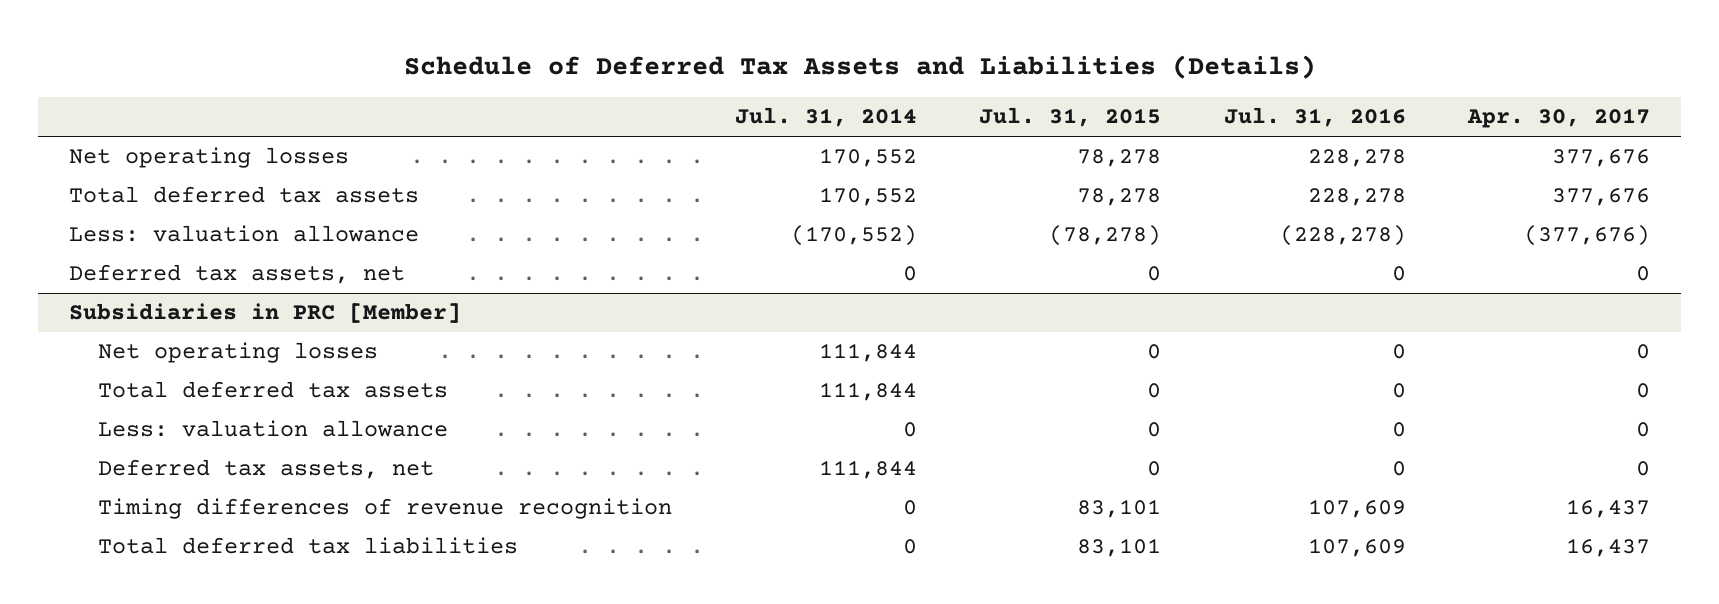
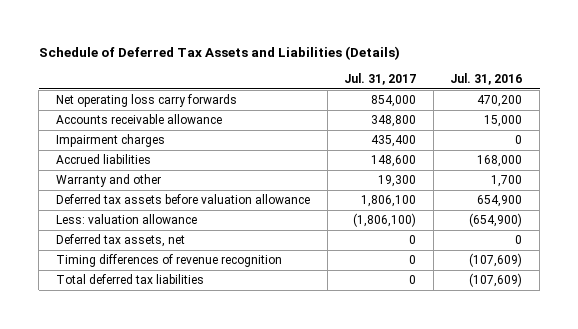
[734,107,917,128] Jul. 31, 2014 -> none
[979,107,1162,128] Jul. 31, 2015 -> none
[1467,108,1651,129] Apr. 30, 2017 -> none
none -> [344,73,417,86] Jul. 31, 2017
[68,264,405,285] Deferred tax assets, net -> none
[68,303,461,324] Subsidiaries in PRC [Member] -> none
[98,342,379,364] Net operating losses -> none
[98,381,449,399] Total deferred tax assets -> none
[98,420,449,438] Less: valuation allowance -> none
[68,147,349,169] Net operating losses -> [56,94,238,108] Net operating loss carry forwards
[1307,149,1406,168] 228,278 -> [477,95,523,108] 470,200
none -> [56,114,223,125] Accounts receivable allowance
none -> [56,134,166,148] Impairment charges
none -> [56,154,152,165] Accrued liabilities
none -> [56,174,162,188] Warranty and other
[68,186,419,204] Total deferred tax assets -> [56,194,311,205] Deferred tax assets before valuation allowance
[1307,188,1406,207] 228,278 -> [477,195,523,208] 654,900
[1279,225,1406,247] (228,278) -> [469,213,523,228] (654,900)
[1307,499,1406,519] 107,609 -> [469,253,523,268] (107,609)
[1307,538,1406,558] 107,609 -> [469,273,523,288] (107,609)

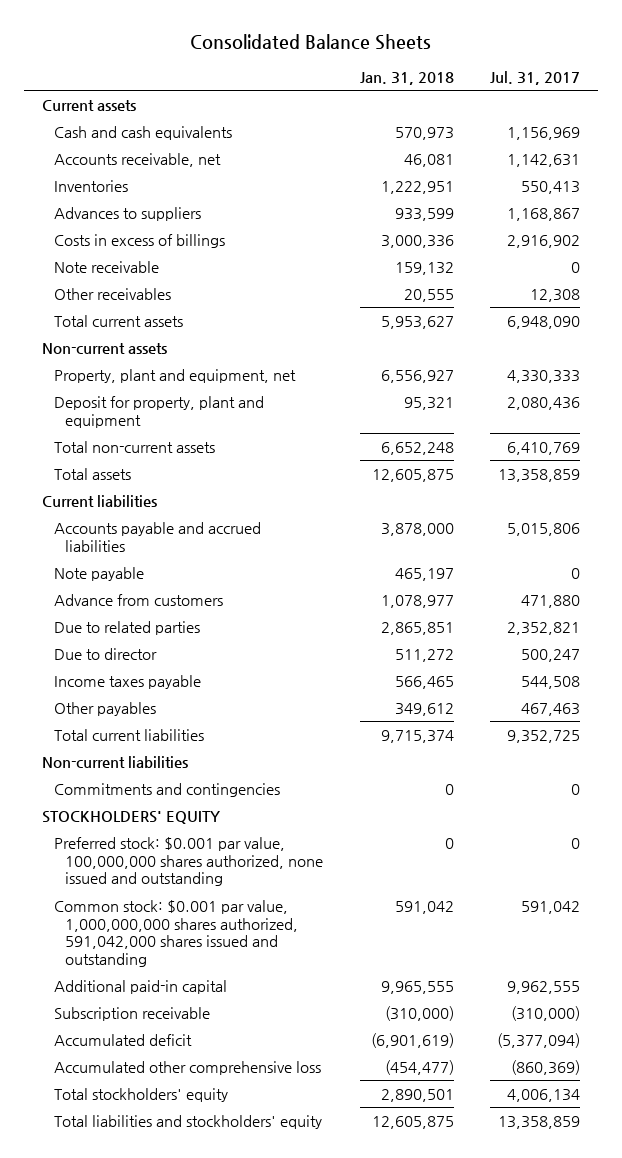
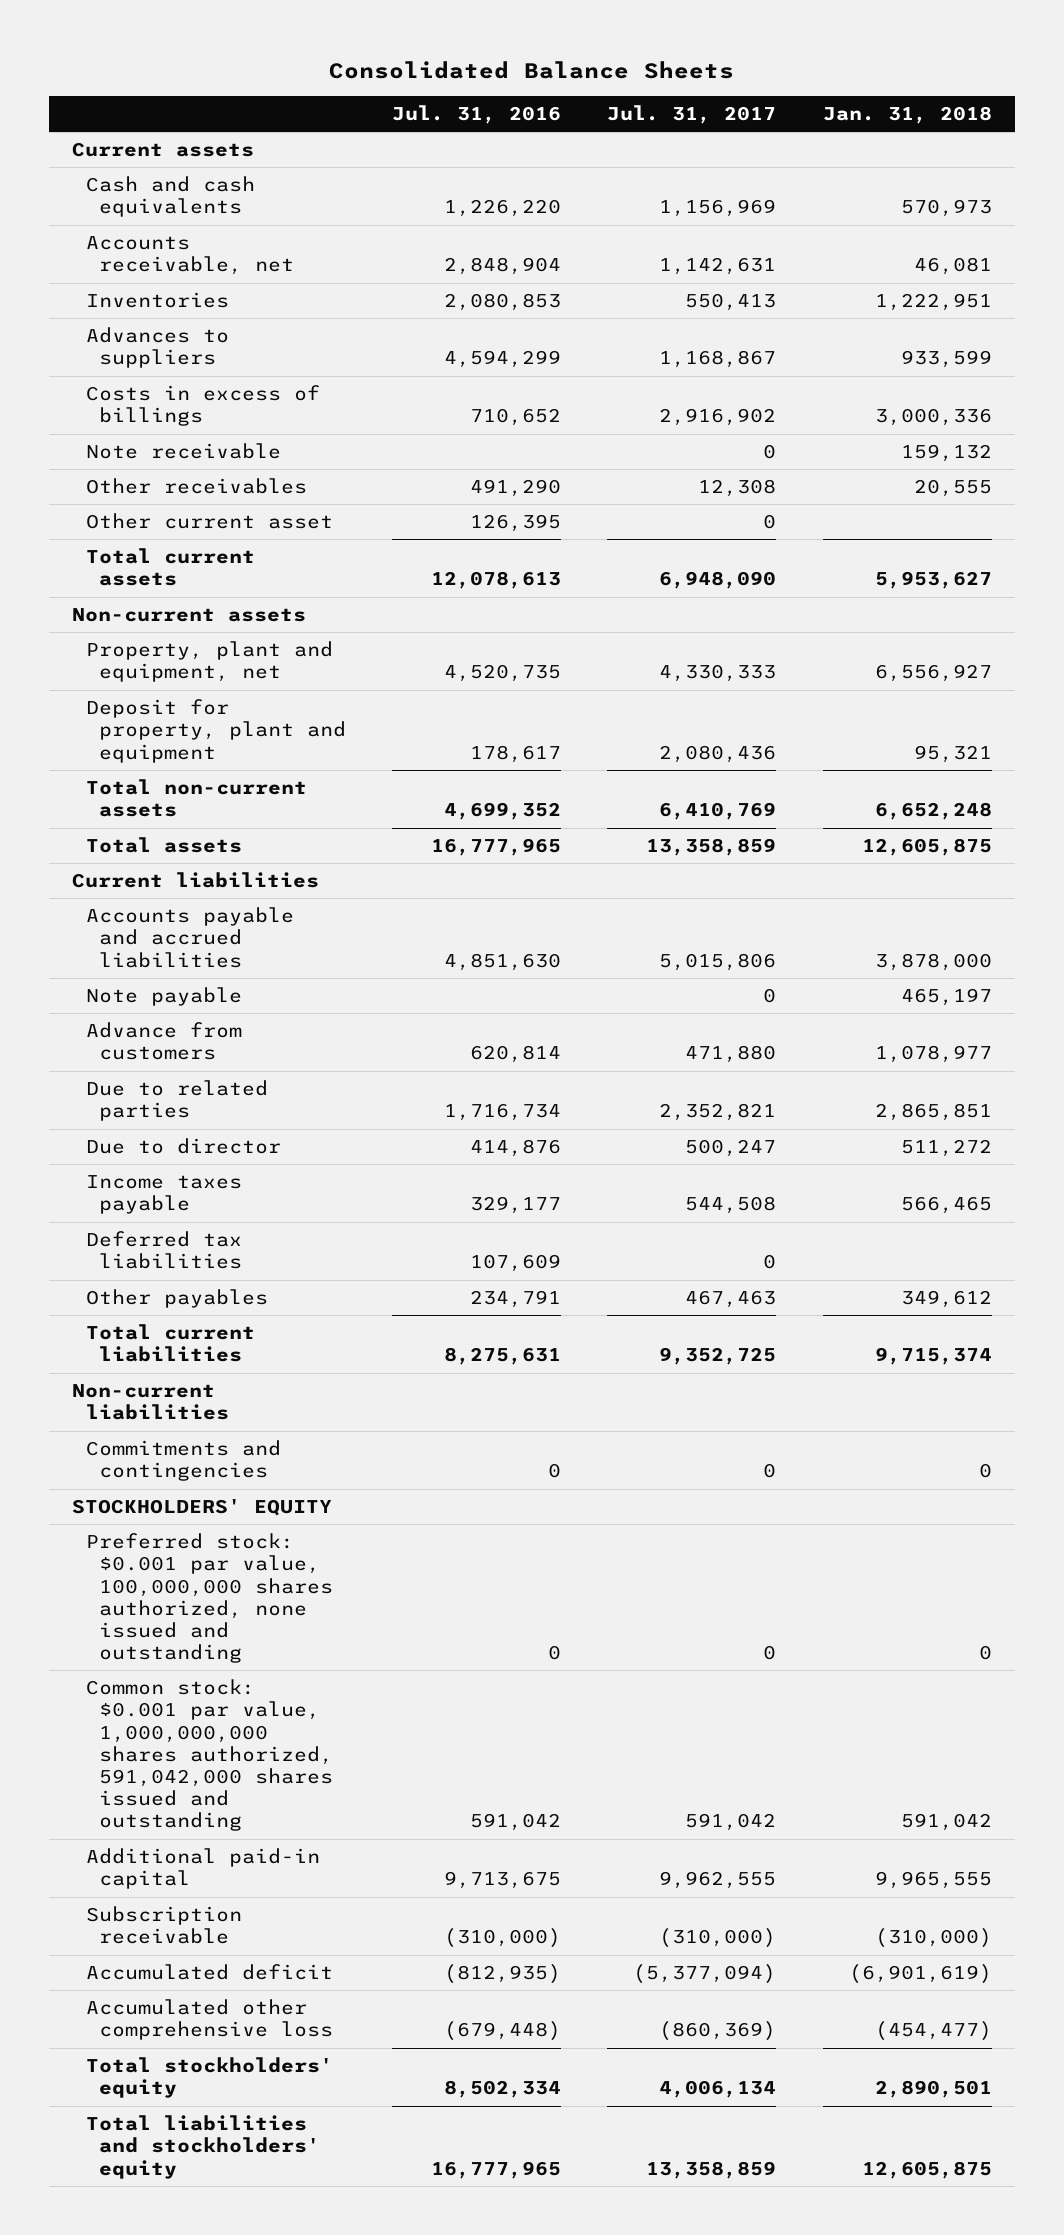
none -> [392,105,562,125] Jul. 31, 2016
none -> [85,513,333,530] Other current asset
none -> [85,1231,242,1270] Deferred tax liabilities

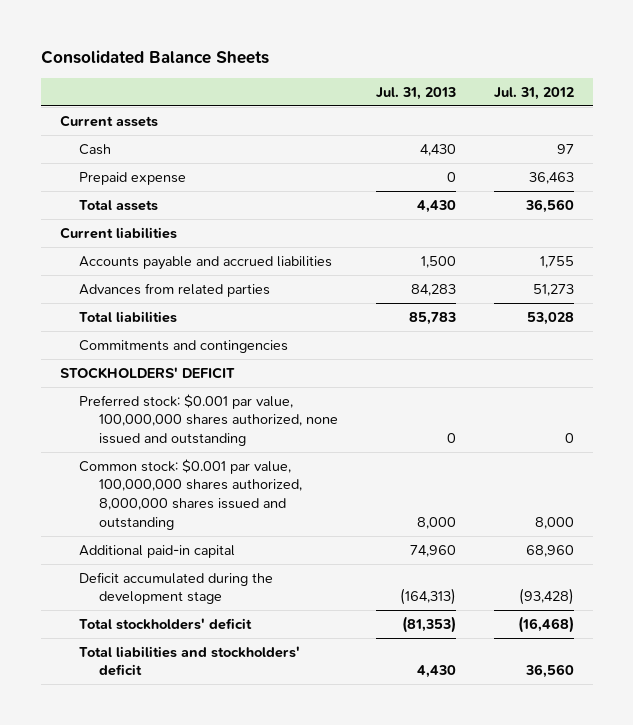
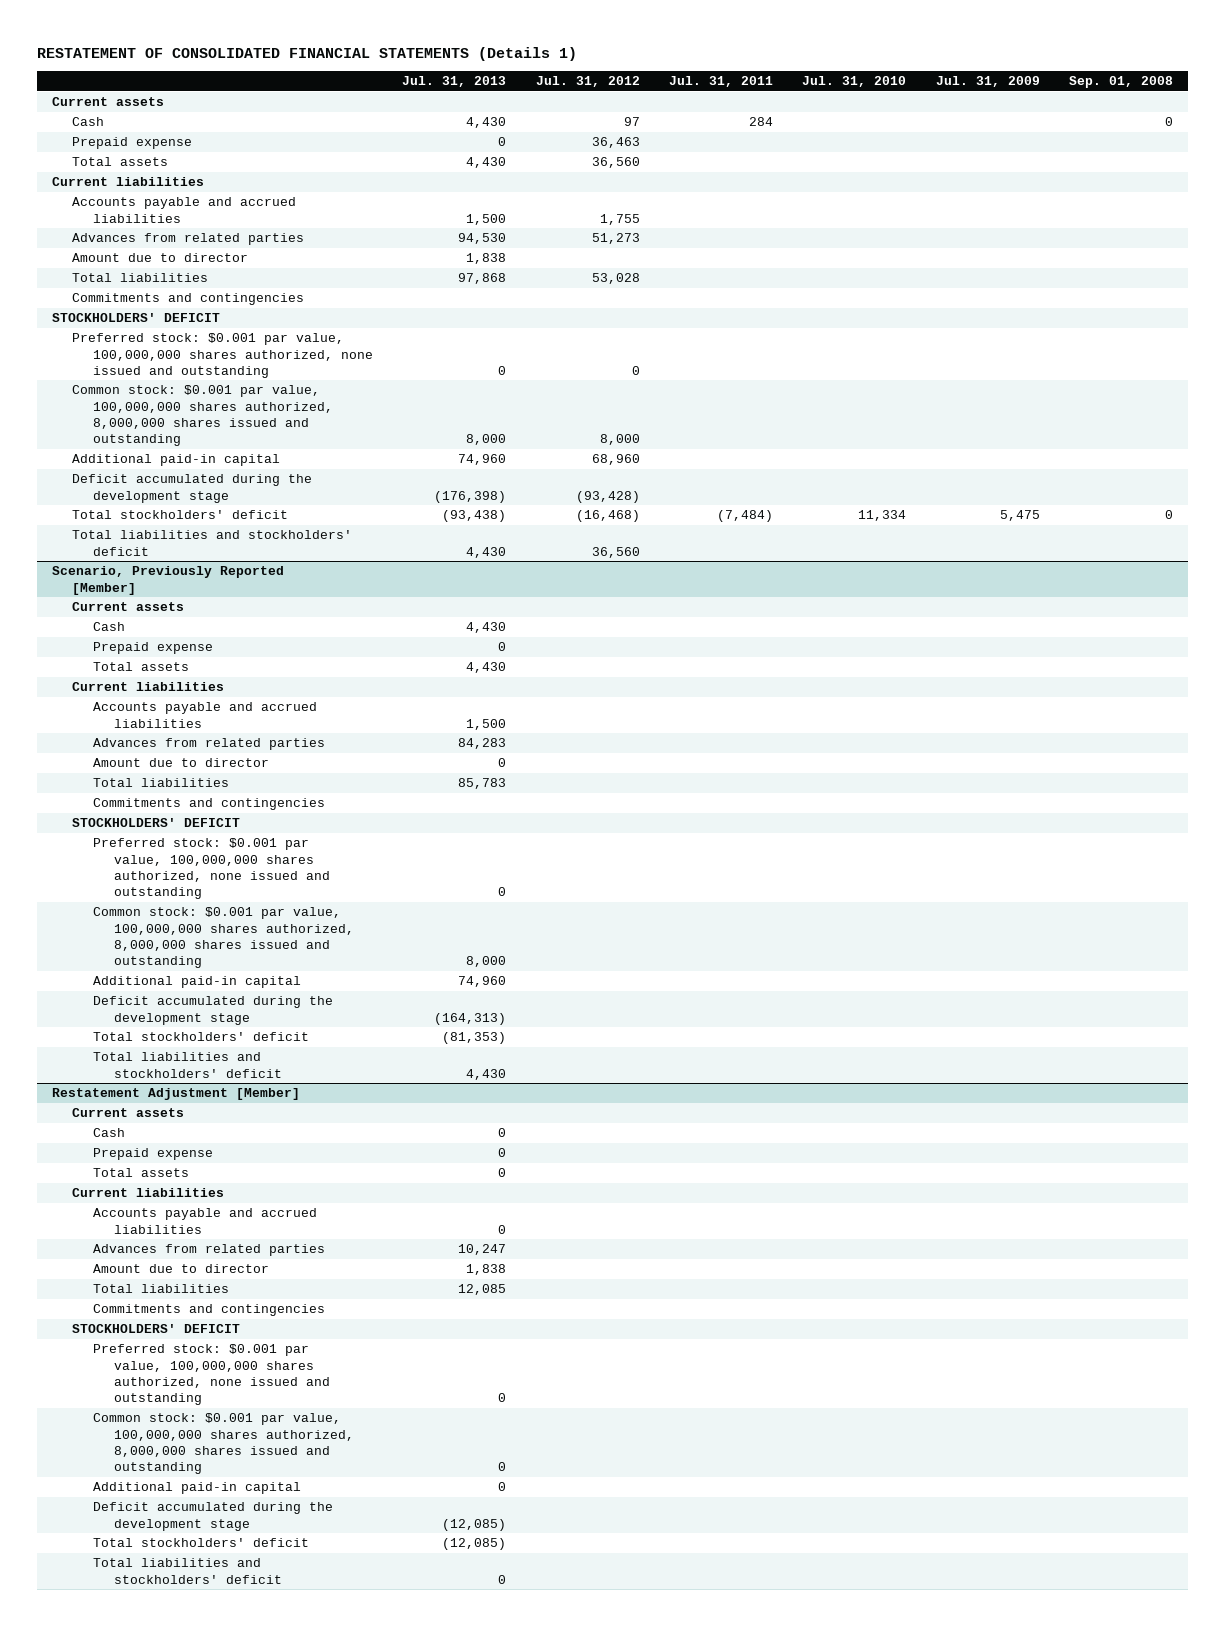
[40,50,269,65] Consolidated Balance Sheets -> [37,46,578,61] RESTATEMENT OF CONSOLIDATED FINANCIAL STATEMENTS (Details 1)
none -> [669,76,774,88] Jul. 31, 2011
none -> [802,76,907,88] Jul. 31, 2010
none -> [935,76,1040,88] Jul. 31, 2009
none -> [1069,76,1174,89] Sep. 01, 2008
[410,283,456,296] 84,283 -> [458,233,507,245] 94,530
none -> [72,253,249,263] Amount due to director
[408,311,456,325] 85,783 -> [458,273,507,285] 97,868
[399,588,456,606] (164,313) -> [434,490,507,503] (176,398)
[401,615,456,633] (81,353) -> [442,510,507,523] (93,438)
none -> [51,566,284,595] Scenario, Previously Reported [Member]
none -> [72,602,185,612] Current assets
none -> [93,622,126,632] Cash
none -> [93,642,214,655] Prepaid expense
none -> [93,662,190,672] Total assets
none -> [72,682,225,692] Current liabilities
none -> [93,702,318,728] Accounts payable and accrued liabilities
none -> [93,738,326,751] Advances from related parties
none -> [93,758,270,768] Amount due to director
none -> [93,778,230,788] Total liabilities
none -> [93,798,326,811] Commitments and contingencies
none -> [72,818,241,828] STOCKHOLDERS' DEFICIT
none -> [93,838,330,900] Preferred stock: $0.001 par value, 100,000,000 shares authorized, none issued and outstanding
none -> [93,907,354,969] Common stock: $0.001 par value, 100,000,000 shares authorized, 8,000,000 shares issued and outstanding
none -> [93,976,302,989] Additional paid-in capital
none -> [93,996,334,1025] Deficit accumulated during the development stage
none -> [93,1032,310,1042] Total stockholders' deficit
none -> [93,1052,282,1078] Total liabilities and stockholders' deficit
none -> [51,1088,300,1101] Restatement Adjustment [Member]
none -> [72,1108,185,1118] Current assets
none -> [93,1128,126,1138] Cash
none -> [93,1148,214,1161] Prepaid expense
none -> [93,1168,190,1178] Total assets
none -> [72,1188,225,1198] Current liabilities
none -> [93,1208,318,1234] Accounts payable and accrued liabilities
none -> [93,1244,326,1257] Advances from related parties
none -> [93,1264,270,1274] Amount due to director
none -> [93,1284,230,1294] Total liabilities
none -> [93,1304,326,1317] Commitments and contingencies
none -> [72,1324,241,1334] STOCKHOLDERS' DEFICIT
none -> [93,1344,330,1406] Preferred stock: $0.001 par value, 100,000,000 shares authorized, none issued and outstanding
none -> [93,1413,354,1475] Common stock: $0.001 par value, 100,000,000 shares authorized, 8,000,000 shares issued and outstanding
none -> [93,1482,302,1495] Additional paid-in capital
none -> [93,1502,334,1531] Deficit accumulated during the development stage
none -> [93,1538,310,1548] Total stockholders' deficit
none -> [93,1558,282,1584] Total liabilities and stockholders' deficit

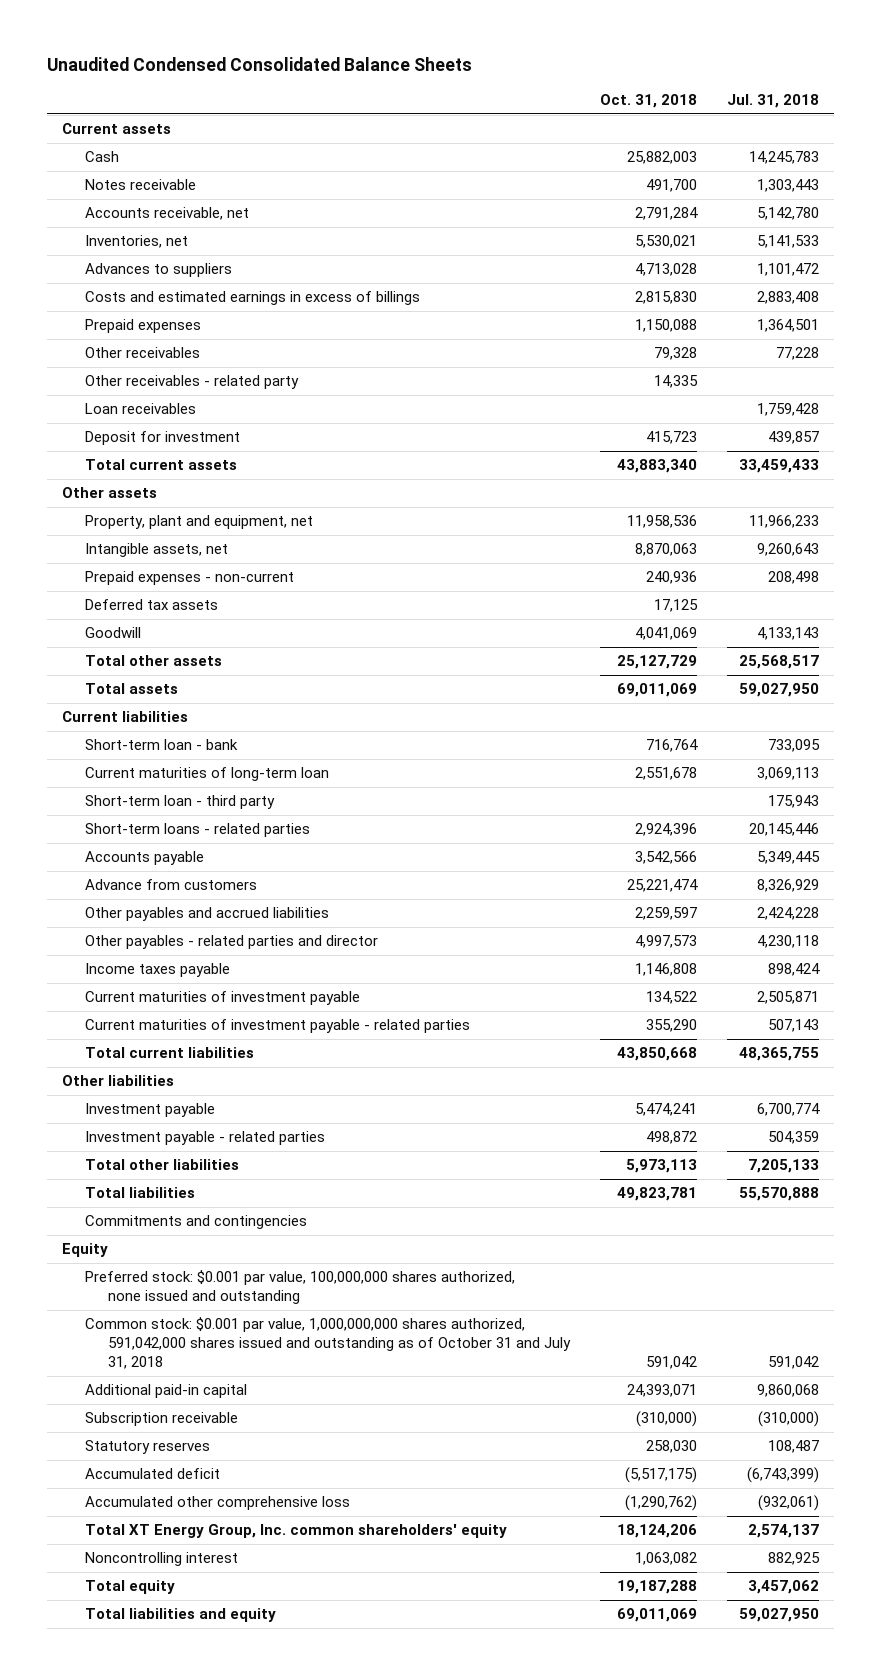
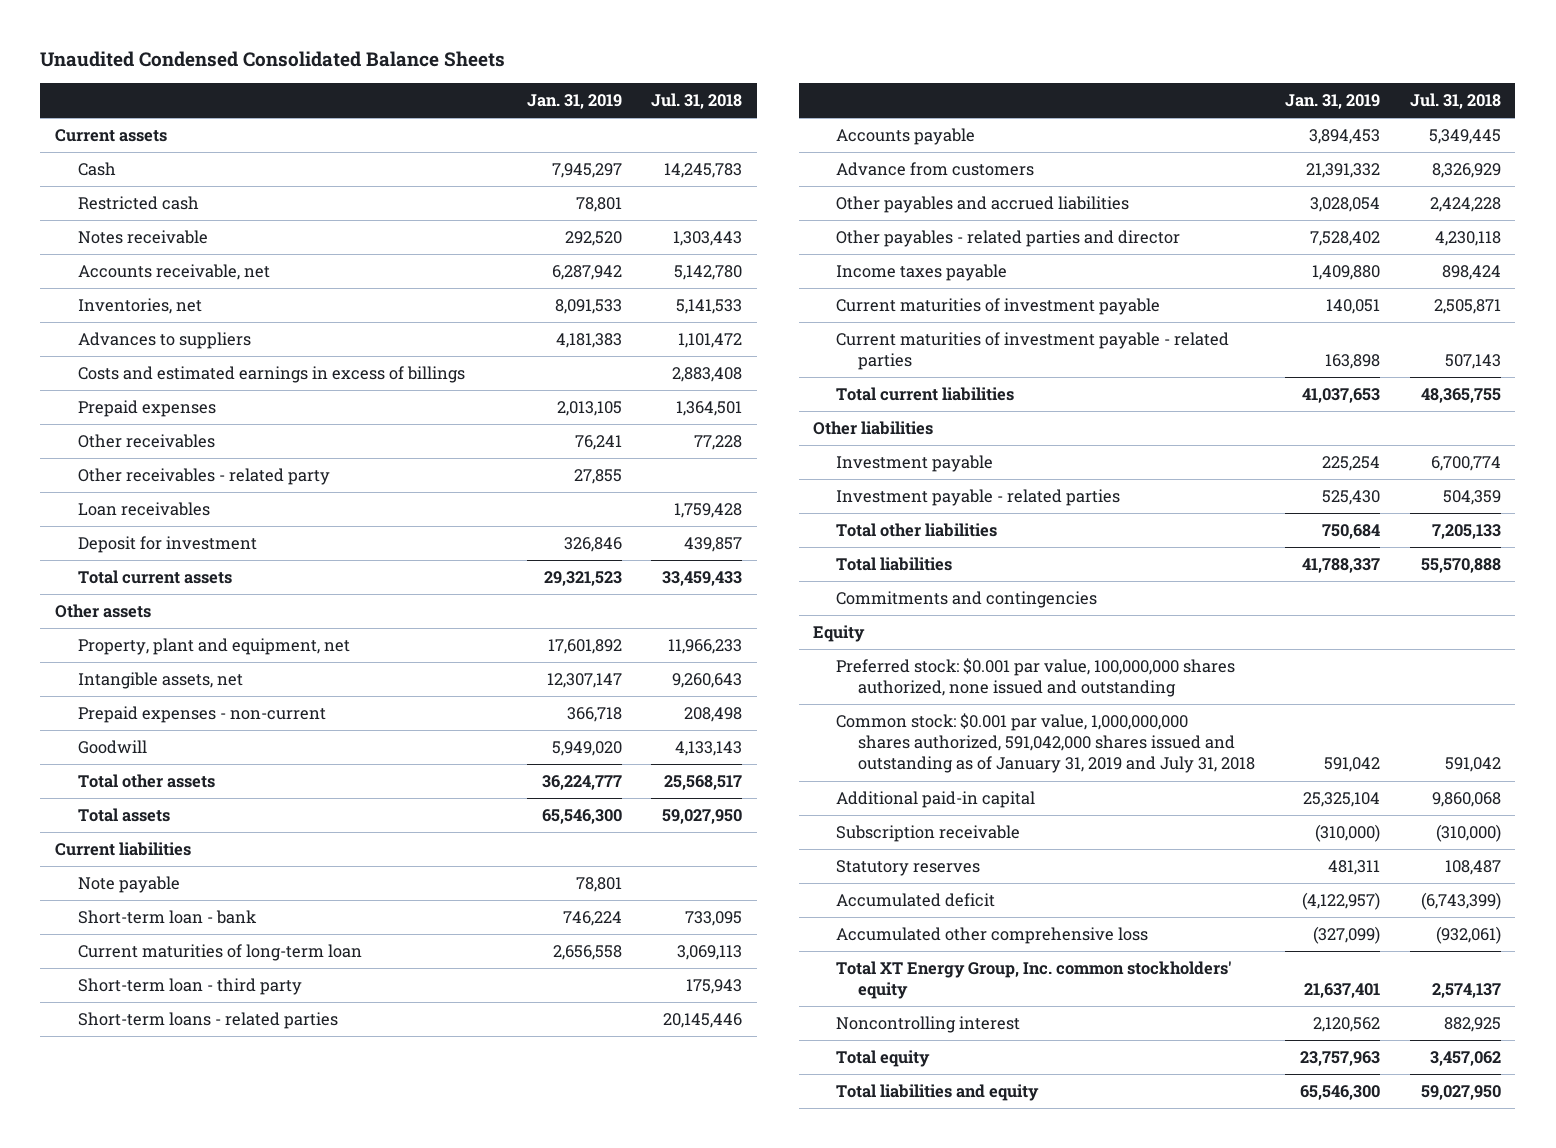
[599,93,697,108] Oct. 31, 2018 -> none
none -> [526,93,622,109] Jan. 31, 2019
none -> [77,196,199,211] Restricted cash
[85,599,219,611] Deferred tax assets -> none
none -> [77,876,180,894] Note payable
[85,1317,571,1370] Common stock: $0.001 par value, 1,000,000,000 shares authorized, 591,042,000 shares issued and outstanding as of October 31 and July 31, 2018 -> [835,713,1256,774] Common stock: $0.001 par value, 1,000,000,000 shares authorized, 591,042,000 shares issued and outstanding as of January 31, 2019 and July 31, 2018
[85,1524,508,1539] Total XT Energy Group, Inc. common shareholders' equity -> [835,961,1232,1000] Total XT Energy Group, Inc. common stockholders' equity

